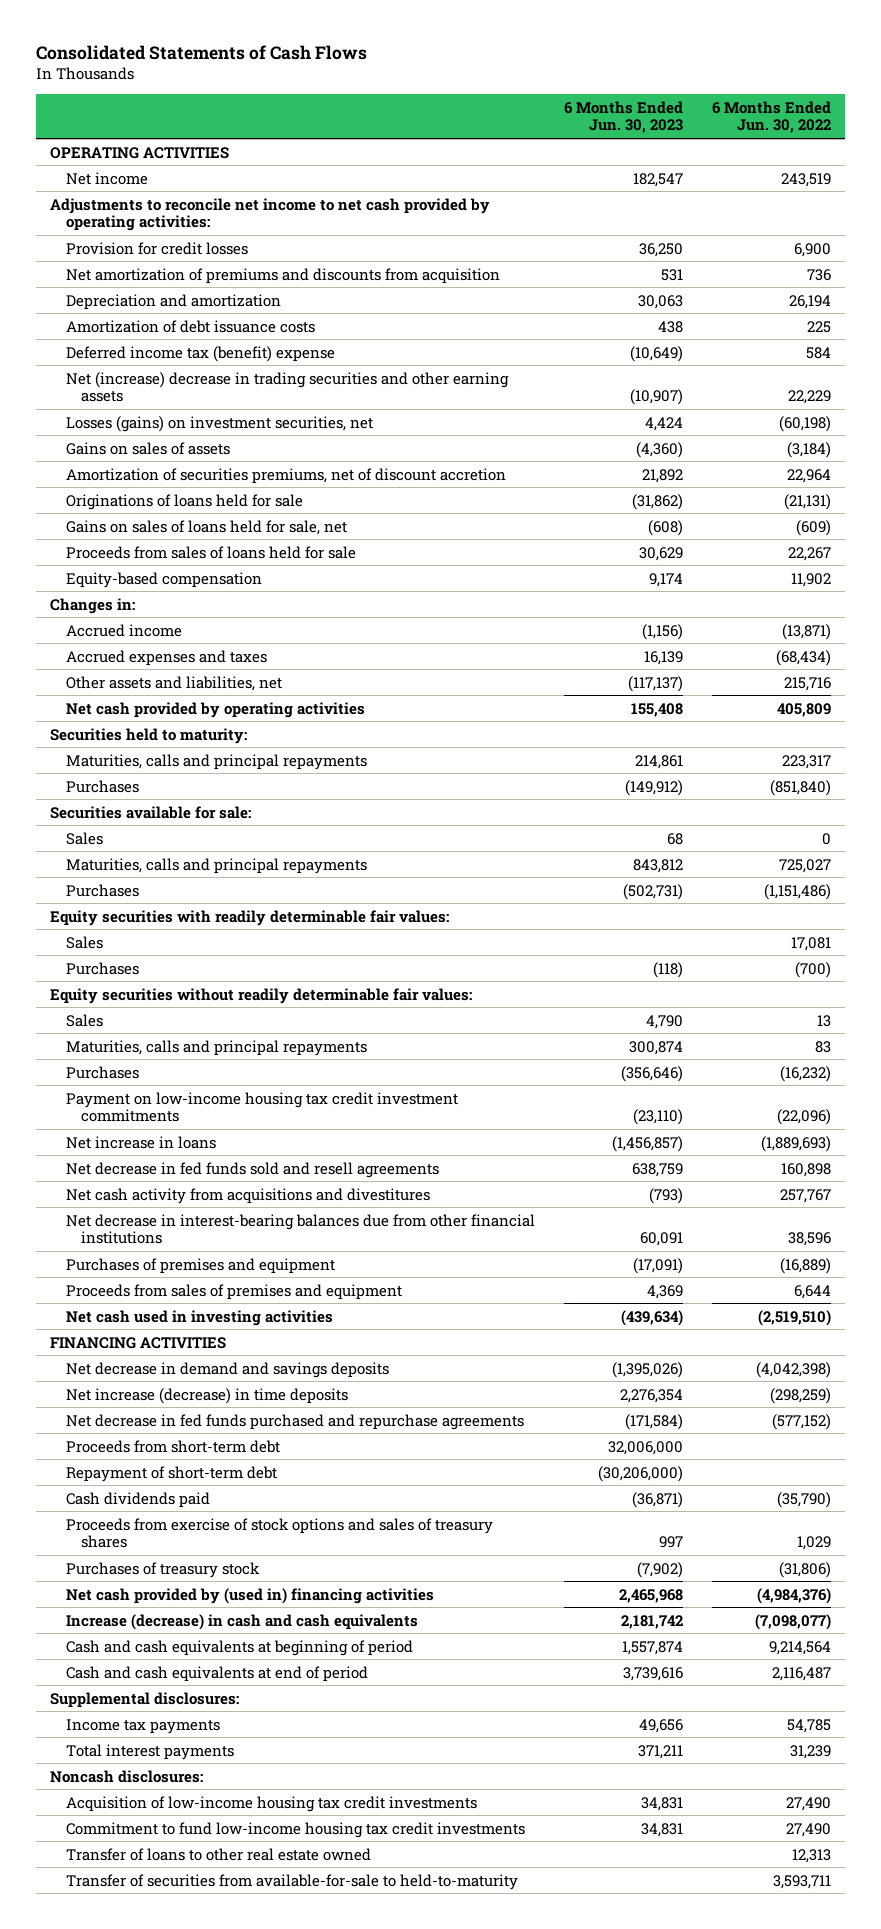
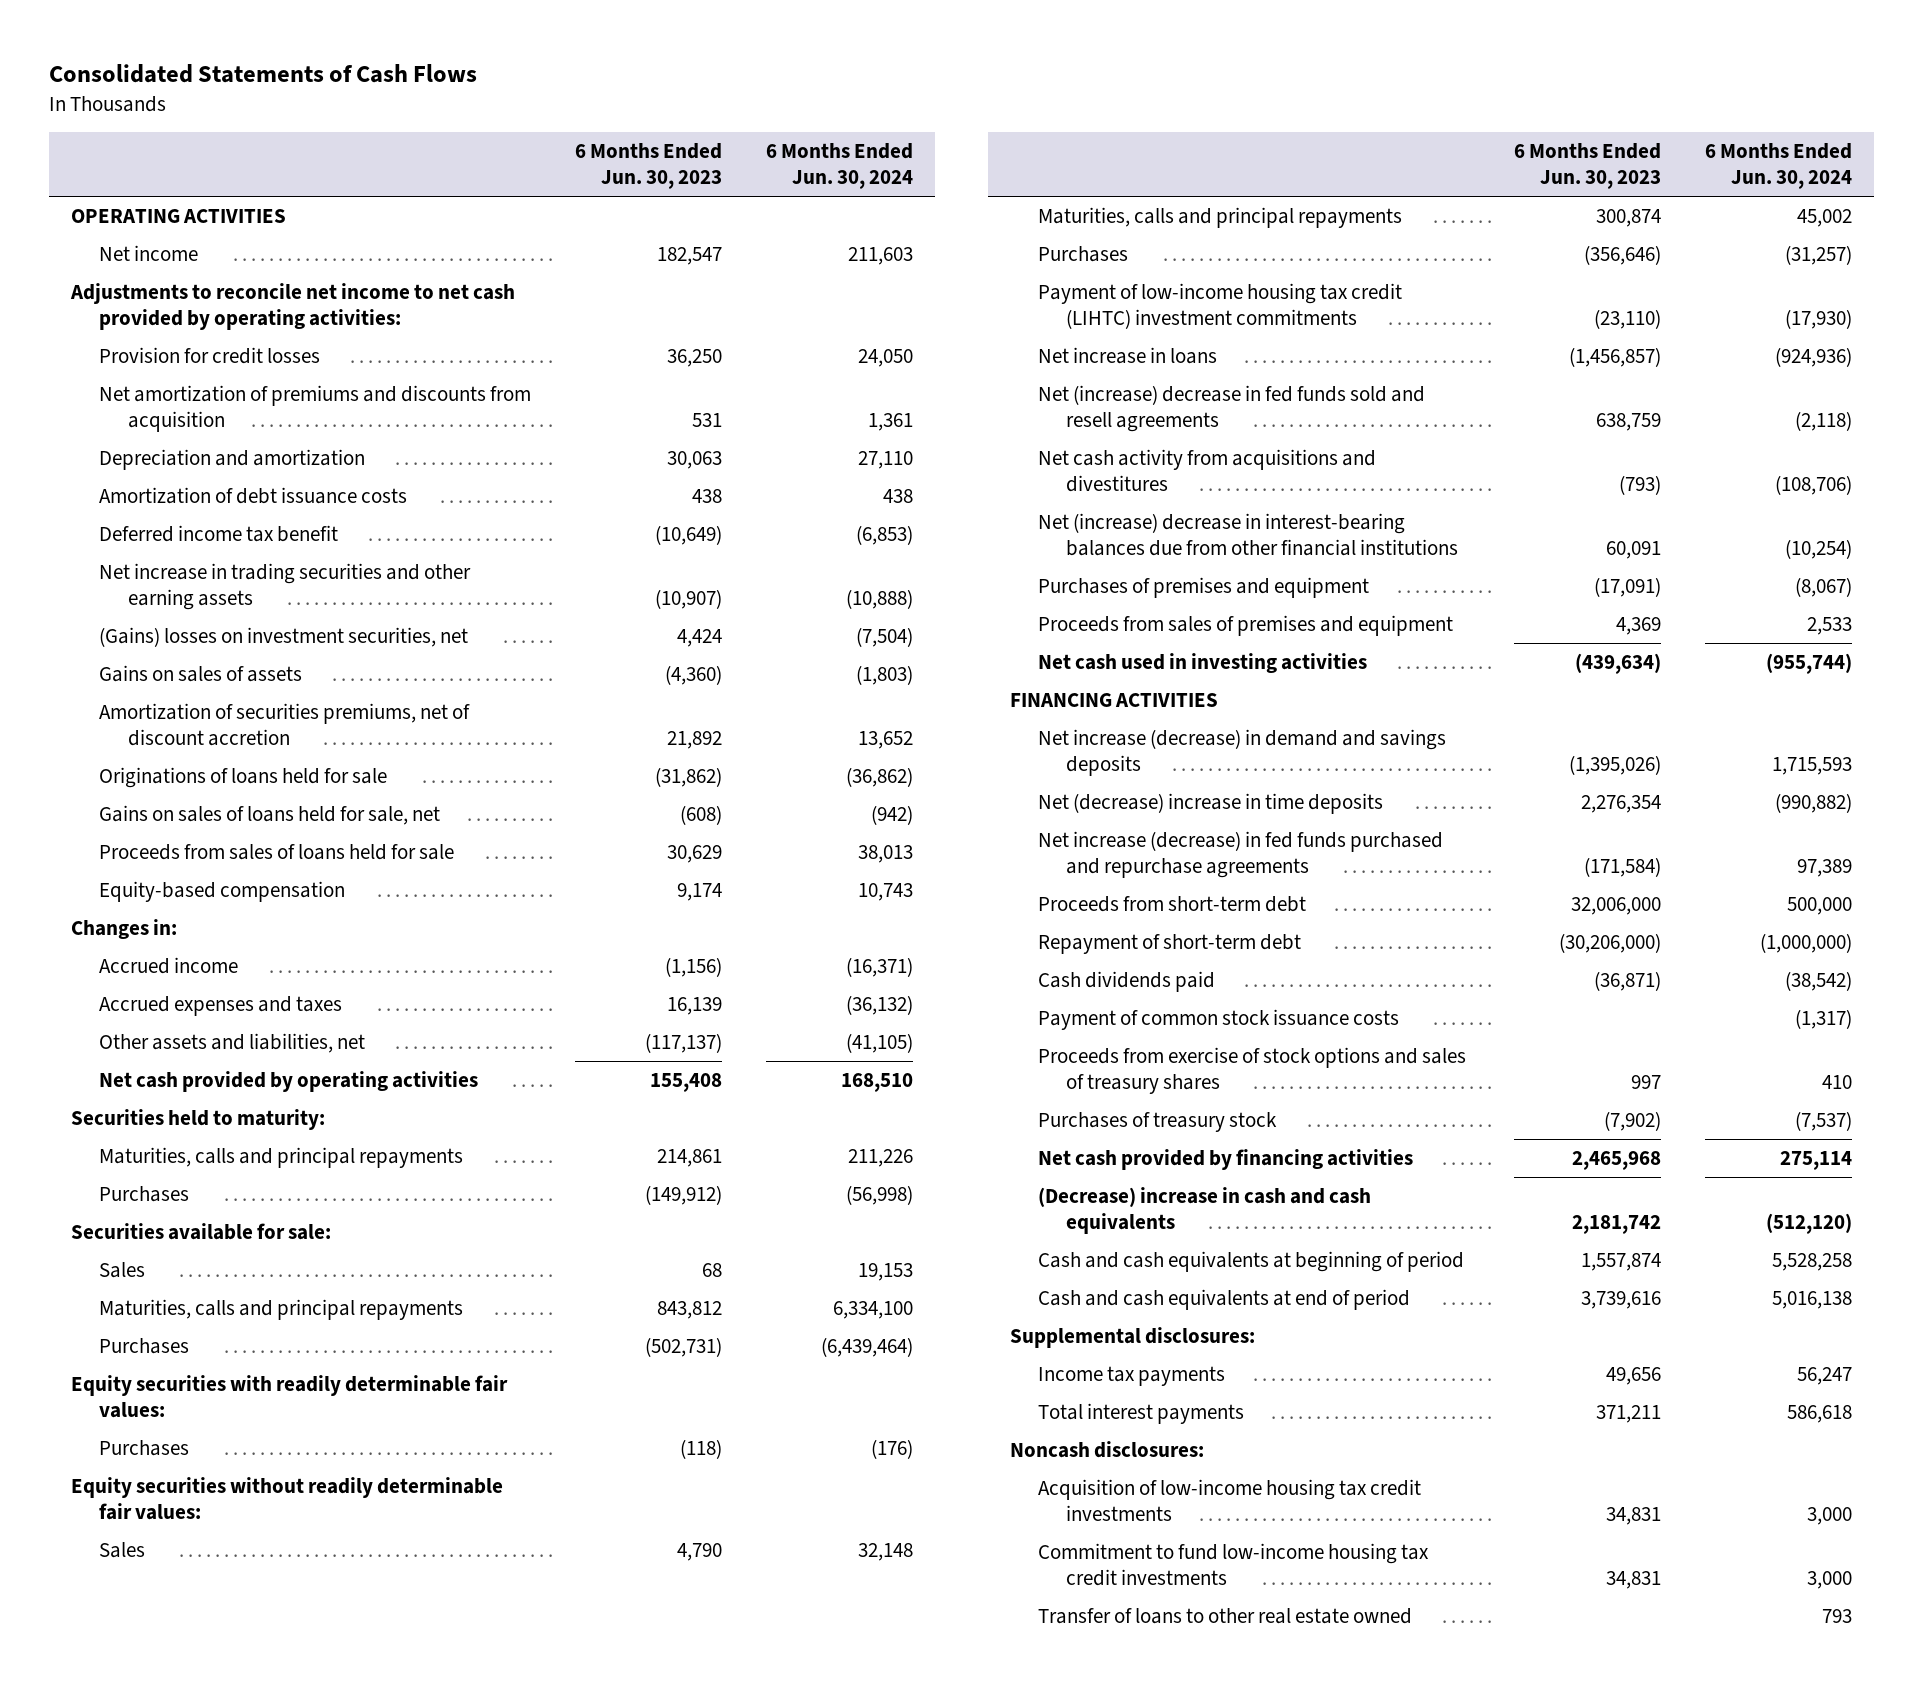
[711,100,831,134] 6 Months Ended Jun. 30, 2022 -> none
none -> [765,142,913,190] 6 Months Ended Jun. 30, 2024
[65,345,335,362] Deferred income tax (benefit) expense -> [99,524,339,542] Deferred income tax benefit
[65,371,509,403] Net (increase) decrease in trading securities and other earning assets -> [99,562,472,611] Net increase in trading securities and other earning assets
[65,415,373,432] Losses (gains) on investment securities, net -> [99,626,469,647] (Gains) losses on investment securities, net
[65,935,103,949] Sales -> none
[65,1091,458,1123] Payment on low-income housing tax credit investment commitments -> [1038,282,1403,330] Payment of low-income housing tax credit (LIHTC) investment commitments
[65,1161,439,1178] Net decrease in fed funds sold and resell agreements -> [1038,384,1426,433] Net (increase) decrease in fed funds sold and resell agreements
[65,1213,535,1245] Net decrease in interest-bearing balances due from other financial institutions -> [1038,512,1459,557] Net (increase) decrease in interest-bearing balances due from other financial institutions
[65,1361,389,1378] Net decrease in demand and savings deposits -> [1038,728,1447,777] Net increase (decrease) in demand and savings deposits
[65,1387,348,1404] Net increase (decrease) in time deposits -> [1038,792,1384,814] Net (decrease) increase in time deposits
[65,1413,524,1430] Net decrease in fed funds purchased and repurchase agreements -> [1038,830,1444,879] Net increase (decrease) in fed funds purchased and repurchase agreements
none -> [1038,1008,1400,1030] Payment of common stock issuance costs
[65,1587,434,1604] Net cash provided by (used in) financing activities -> [1038,1148,1414,1170] Net cash provided by financing activities
[65,1613,418,1630] Increase (decrease) in cash and cash equivalents -> [1038,1186,1372,1235] (Decrease) increase in cash and cash equivalents
[65,1873,518,1890] Transfer of securities from available-for-sale to held-to-maturity -> none

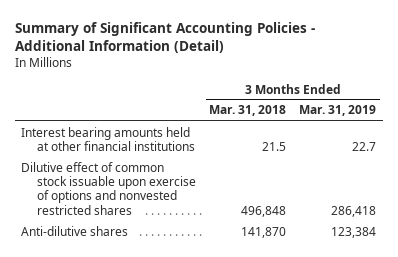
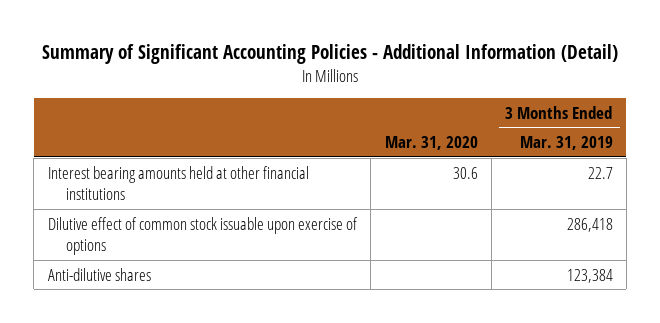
[209,105,287,117] Mar. 31, 2018 -> none
none -> [384,135,478,150] Mar. 31, 2020
[21,161,196,215] Dilutive effect of common stock issuable upon exercise of options and nonvested restricted shares -> [47,216,358,255] Dilutive effect of common stock issuable upon exercise of options

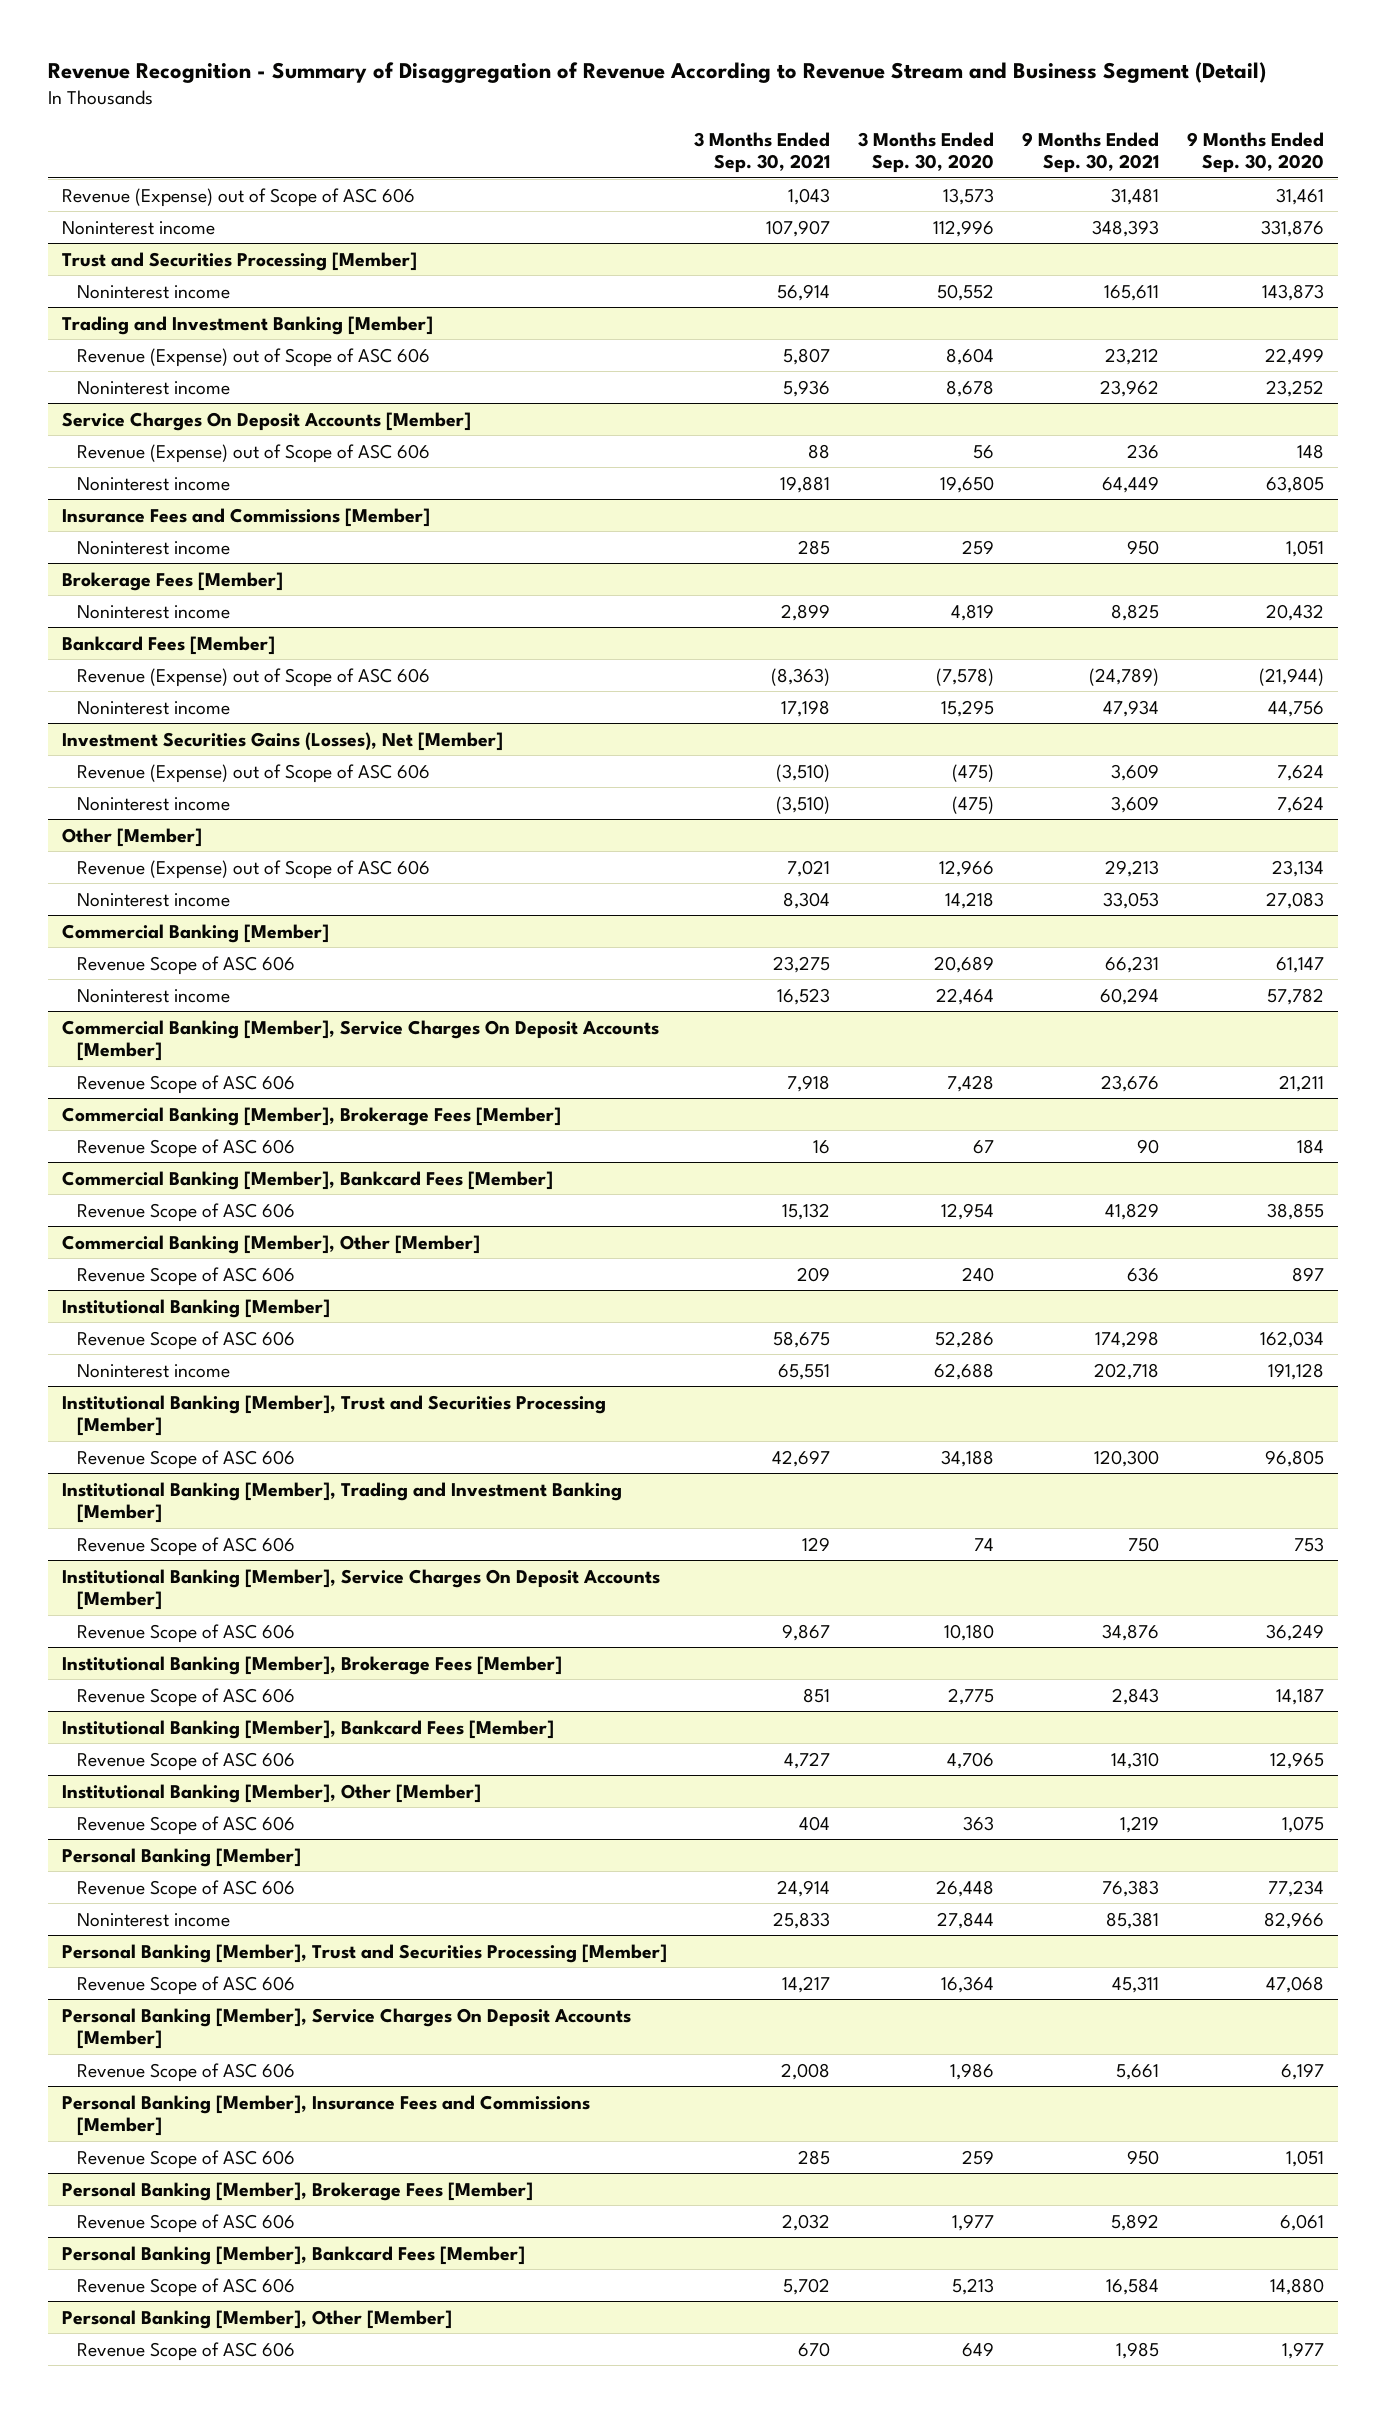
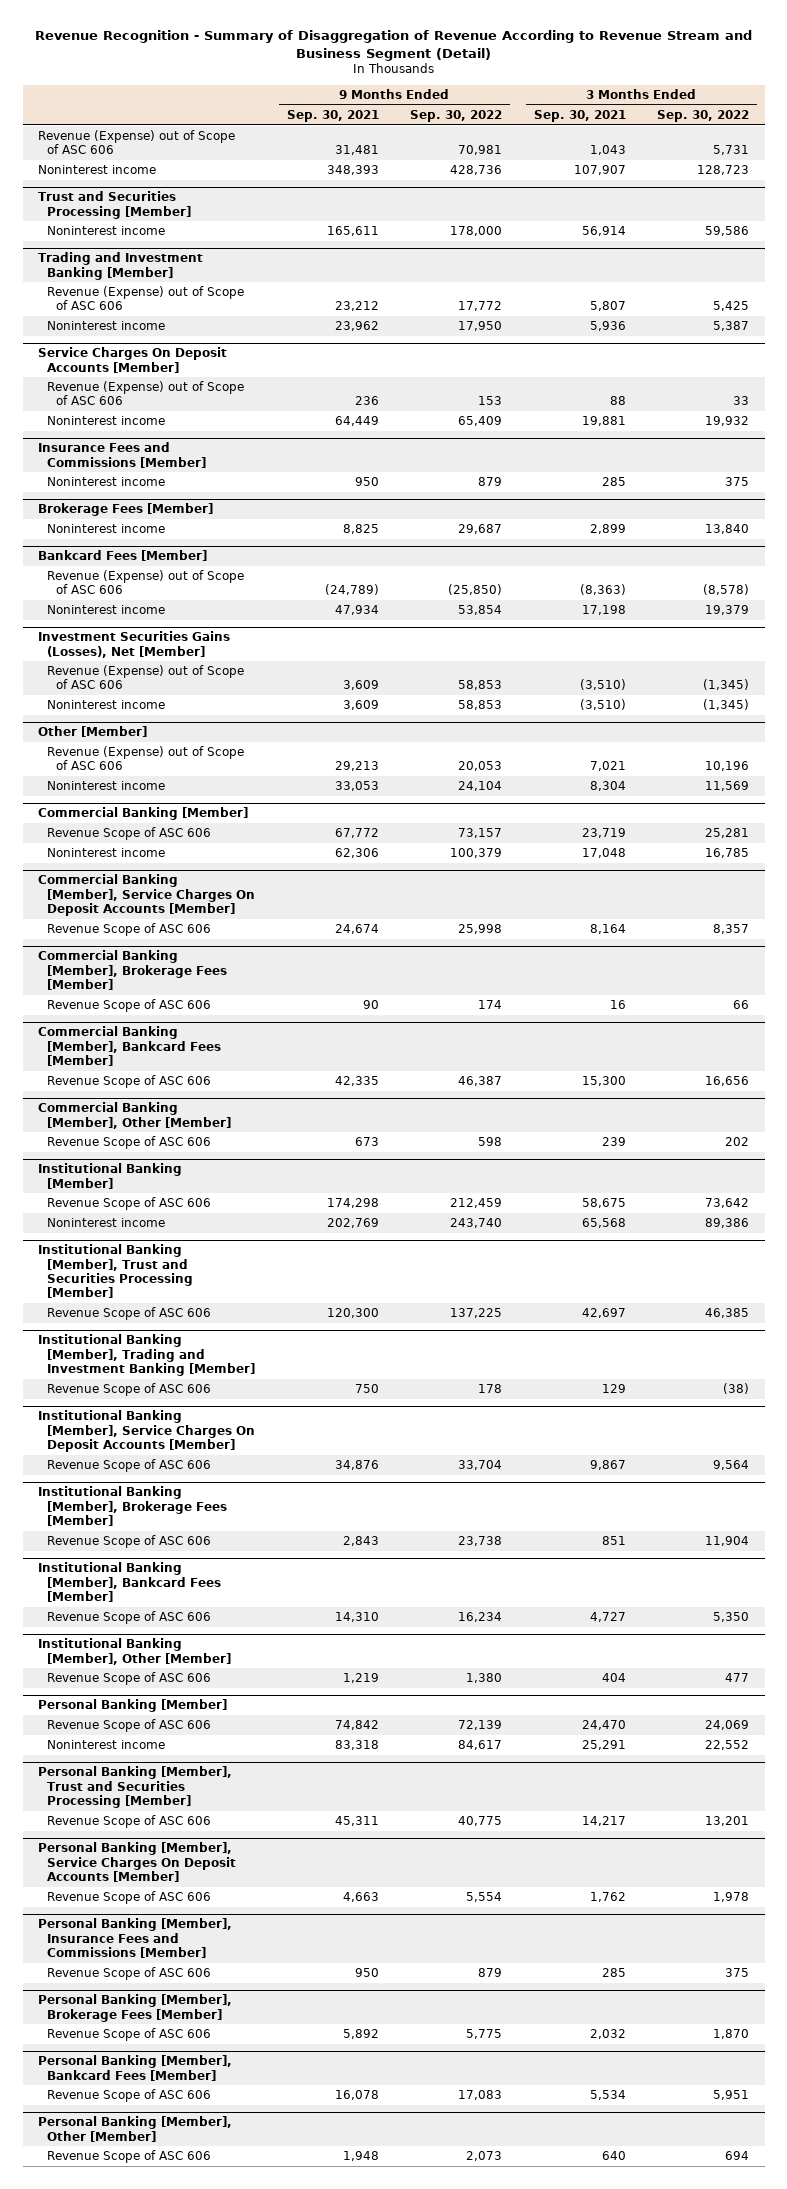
[858,131,995,174] 3 Months Ended Sep. 30, 2020 -> none
[1186,131,1324,174] 9 Months Ended Sep. 30, 2020 -> none
none -> [410,109,503,122] Sep. 30, 2022
none -> [657,109,750,122] Sep. 30, 2022
[773,955,831,973] 23,275 -> [581,828,626,839] 23,719
[1104,955,1159,973] 66,231 -> [334,828,379,839] 67,772
[777,987,831,1005] 16,523 -> [581,848,626,859] 17,048
[1099,987,1159,1005] 60,294 -> [334,848,379,859] 62,306
[787,1074,831,1092] 7,918 -> [589,924,626,935] 8,164
[1100,1074,1159,1092] 23,676 -> [334,924,379,935] 24,674
[782,1202,831,1220] 15,132 -> [581,1076,626,1087] 15,300
[1104,1202,1159,1220] 41,829 -> [334,1076,379,1087] 42,335
[797,1266,831,1282] 209 -> [601,1137,626,1147] 239
[1126,1266,1159,1282] 636 -> [354,1137,379,1147] 673
[778,1363,831,1380] 65,551 -> [581,1218,626,1229] 65,568
[1093,1362,1159,1380] 202,718 -> [326,1218,379,1229] 202,769
[777,1879,831,1897] 24,914 -> [581,1720,626,1731] 24,470
[1101,1879,1159,1897] 76,383 -> [334,1720,379,1731] 74,842
[773,1911,831,1929] 25,833 -> [581,1740,626,1751] 25,291
[1105,1911,1159,1929] 85,381 -> [334,1740,379,1751] 83,318
[781,2062,831,2080] 2,008 -> [589,1892,626,1903] 1,762
[1115,2063,1159,2080] 5,661 -> [342,1892,379,1903] 4,663
[783,2277,831,2295] 5,702 -> [589,2090,626,2101] 5,534
[1105,2277,1159,2295] 16,584 -> [334,2090,379,2101] 16,078
[798,2341,831,2357] 670 -> [601,2151,626,2161] 640
[1115,2341,1159,2359] 1,985 -> [342,2151,379,2162] 1,948

